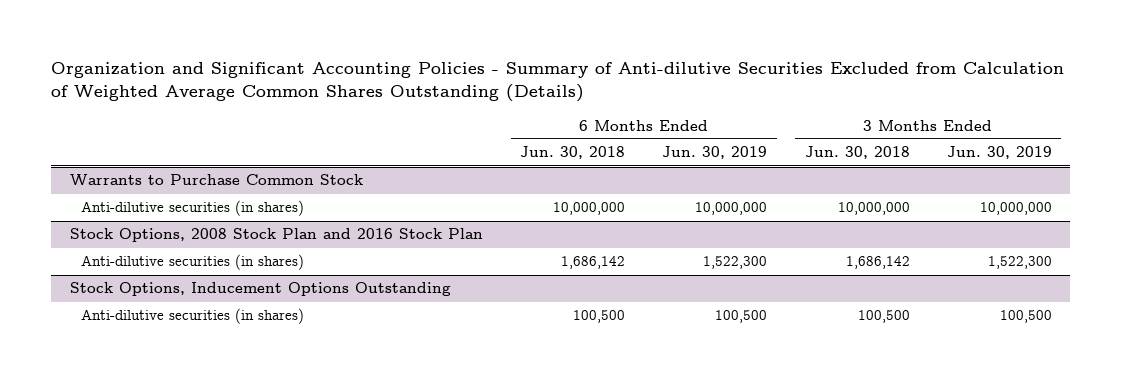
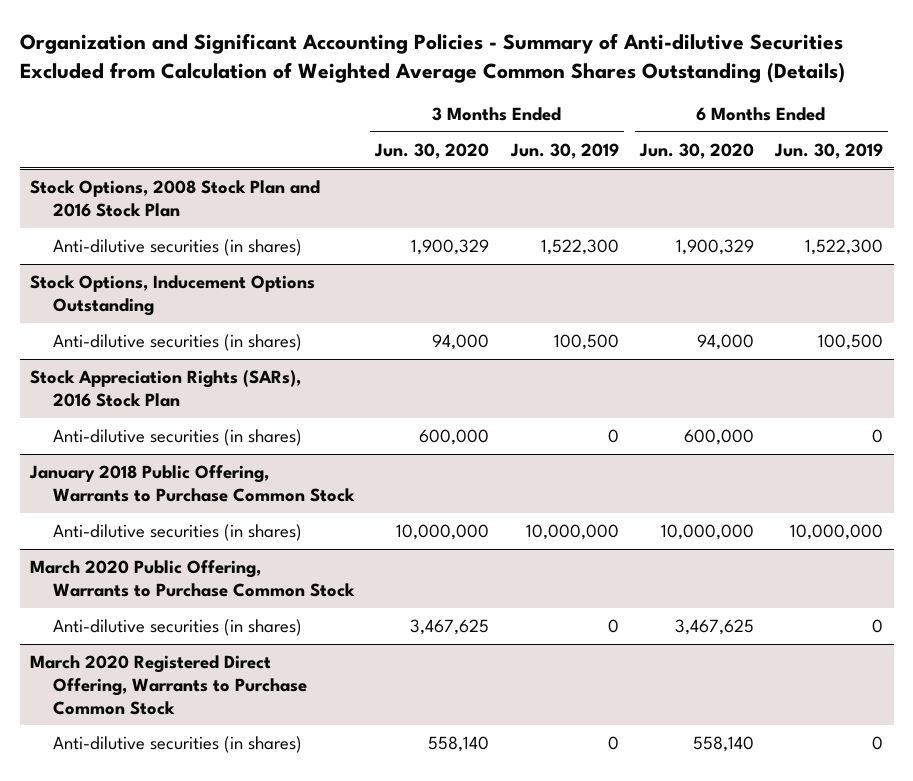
[520,146,626,160] Jun. 30, 2018 -> none
[804,146,910,160] Jun. 30, 2018 -> none
none -> [374,142,490,159] Jun. 30, 2020
none -> [638,142,754,159] Jun. 30, 2020
[69,174,363,187] Warrants to Purchase Common Stock -> none
[80,200,304,217] Anti-dilutive securities (in shares) -> none
none -> [30,370,302,407] Stock Appreciation Rights (SARs), 2016 Stock Plan
none -> [53,429,303,447] Anti-dilutive securities (in shares)
none -> [29,465,356,502] January 2018 Public Offering, Warrants to Purchase Common Stock
none -> [53,524,303,542] Anti-dilutive securities (in shares)
none -> [30,560,356,597] March 2020 Public Offering, Warrants to Purchase Common Stock
none -> [53,619,303,637] Anti-dilutive securities (in shares)
none -> [30,655,308,715] March 2020 Registered Direct Offering, Warrants to Purchase Common Stock
none -> [53,736,303,754] Anti-dilutive securities (in shares)

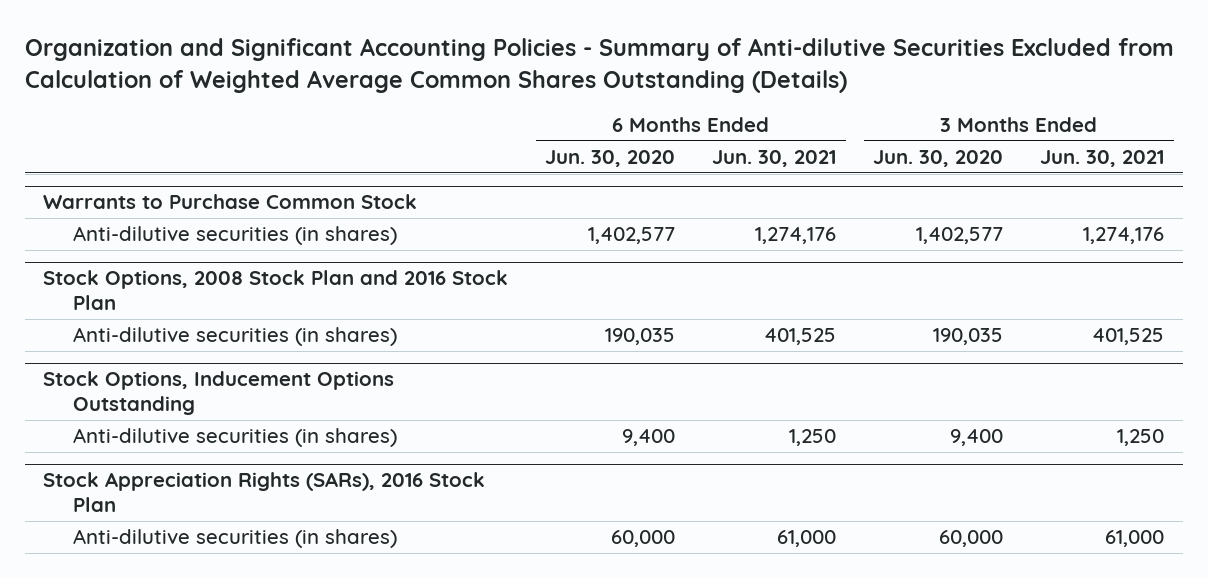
[509,142,619,159] Jun. 30, 2019 -> none
[774,142,884,159] Jun. 30, 2019 -> none
none -> [712,149,837,167] Jun. 30, 2021
none -> [1040,149,1165,167] Jun. 30, 2021
none -> [43,194,418,210] Warrants to Purchase Common Stock
none -> [72,226,397,246] Anti-dilutive securities (in shares)
[411,239,490,256] 1,900,329 -> [933,328,1004,346] 190,035
[675,239,754,256] 1,900,329 -> [605,328,676,346] 190,035
[432,334,490,351] 94,000 -> [950,429,1004,447] 9,400
[696,334,754,351] 94,000 -> [622,429,676,447] 9,400
[29,465,356,502] January 2018 Public Offering, Warrants to Purchase Common Stock -> none
[53,524,303,542] Anti-dilutive securities (in shares) -> none
[30,560,356,597] March 2020 Public Offering, Warrants to Purchase Common Stock -> none
[53,619,303,637] Anti-dilutive securities (in shares) -> none
[30,655,308,715] March 2020 Registered Direct Offering, Warrants to Purchase Common Stock -> none
[53,736,303,754] Anti-dilutive securities (in shares) -> none
[419,429,490,446] 600,000 -> [939,530,1004,548] 60,000
[683,429,754,446] 600,000 -> [611,530,676,548] 60,000

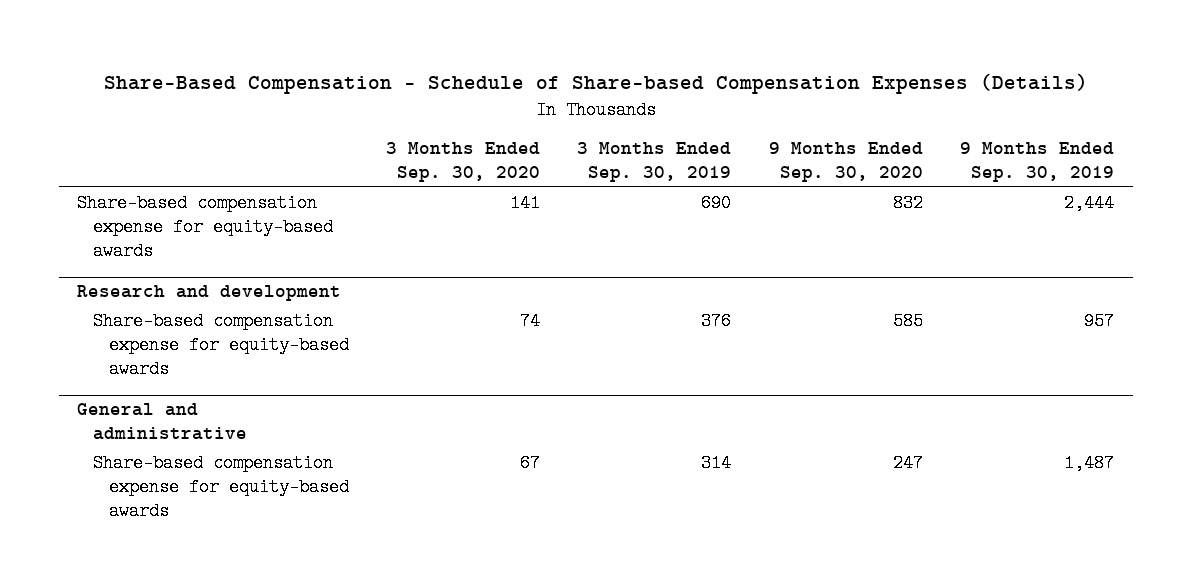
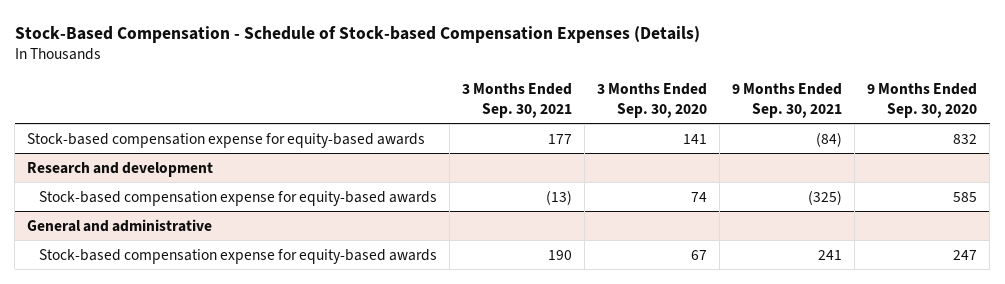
[103,72,1088,94] Share-Based Compensation - Schedule of Share-based Compensation Expenses (Details) -> [14,25,700,43] Stock-Based Compensation - Schedule of Stock-based Compensation Expenses (Details)
[577,142,732,183] 3 Months Ended Sep. 30, 2019 -> none
[960,142,1115,183] 9 Months Ended Sep. 30, 2019 -> none
none -> [461,83,572,118] 3 Months Ended Sep. 30, 2021
none -> [731,83,842,118] 9 Months Ended Sep. 30, 2021
[77,194,333,261] Share-based compensation expense for equity-based awards -> [27,132,426,148] Stock-based compensation expense for equity-based awards
[92,312,349,379] Share-based compensation expense for equity-based awards -> [38,190,437,206] Stock-based compensation expense for equity-based awards
[92,454,349,521] Share-based compensation expense for equity-based awards -> [38,248,437,264] Stock-based compensation expense for equity-based awards

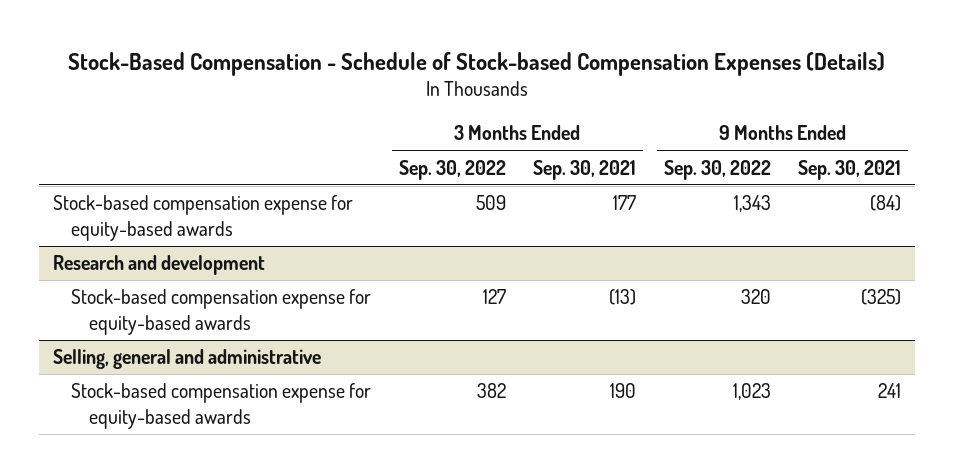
[596,83,707,118] 3 Months Ended Sep. 30, 2020 -> none
[867,83,978,118] 9 Months Ended Sep. 30, 2020 -> none
none -> [398,159,506,180] Sep. 30, 2022
none -> [663,159,771,180] Sep. 30, 2022
[27,218,213,232] General and administrative -> [53,349,322,370] Selling, general and administrative

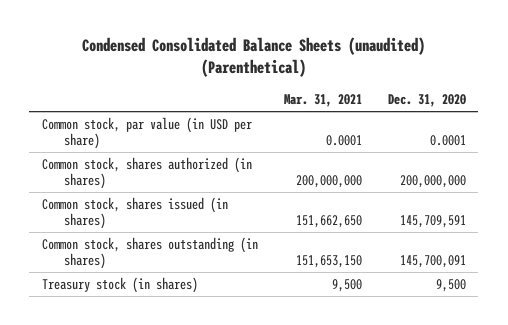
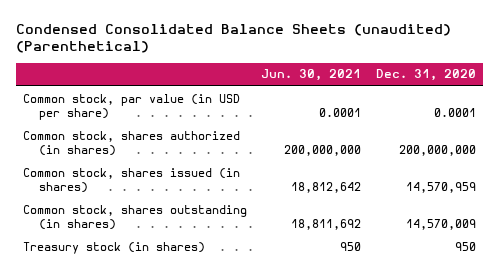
[283,94,362,108] Mar. 31, 2021 -> none
none -> [261,69,362,82] Jun. 30, 2021
[399,215,466,229] 145,709,591 -> [405,181,476,193] 14,570,959
[399,255,466,269] 145,700,091 -> [405,218,476,230] 14,570,009
[435,278,466,292] 9,500 -> [454,241,476,251] 950

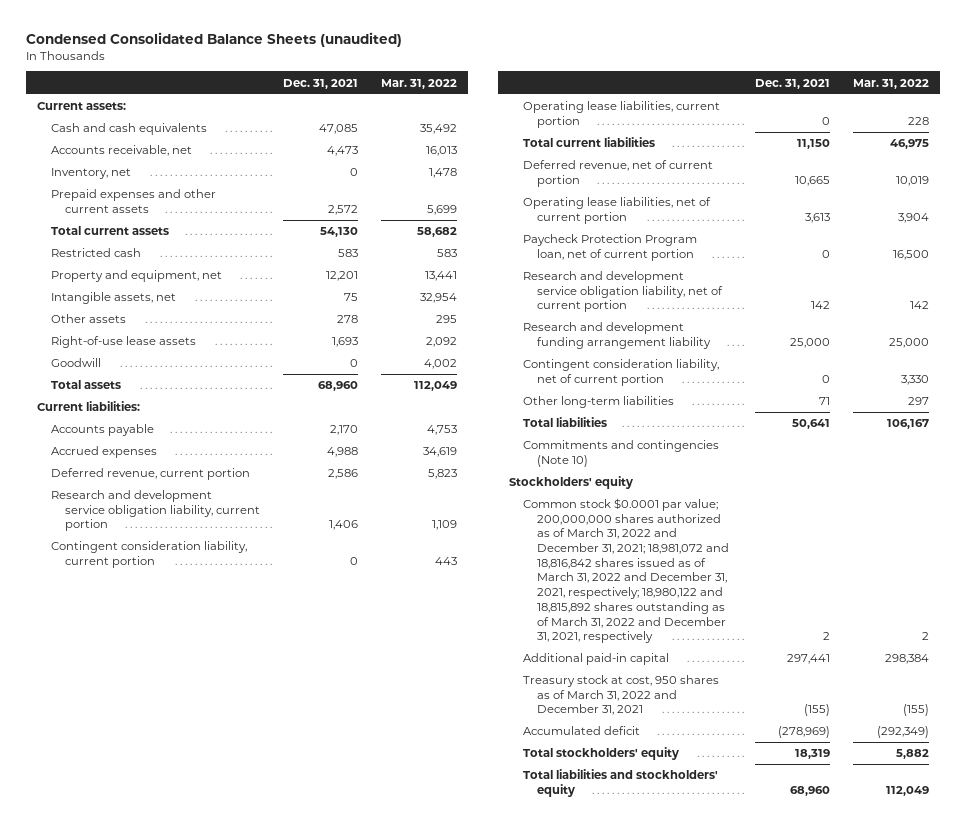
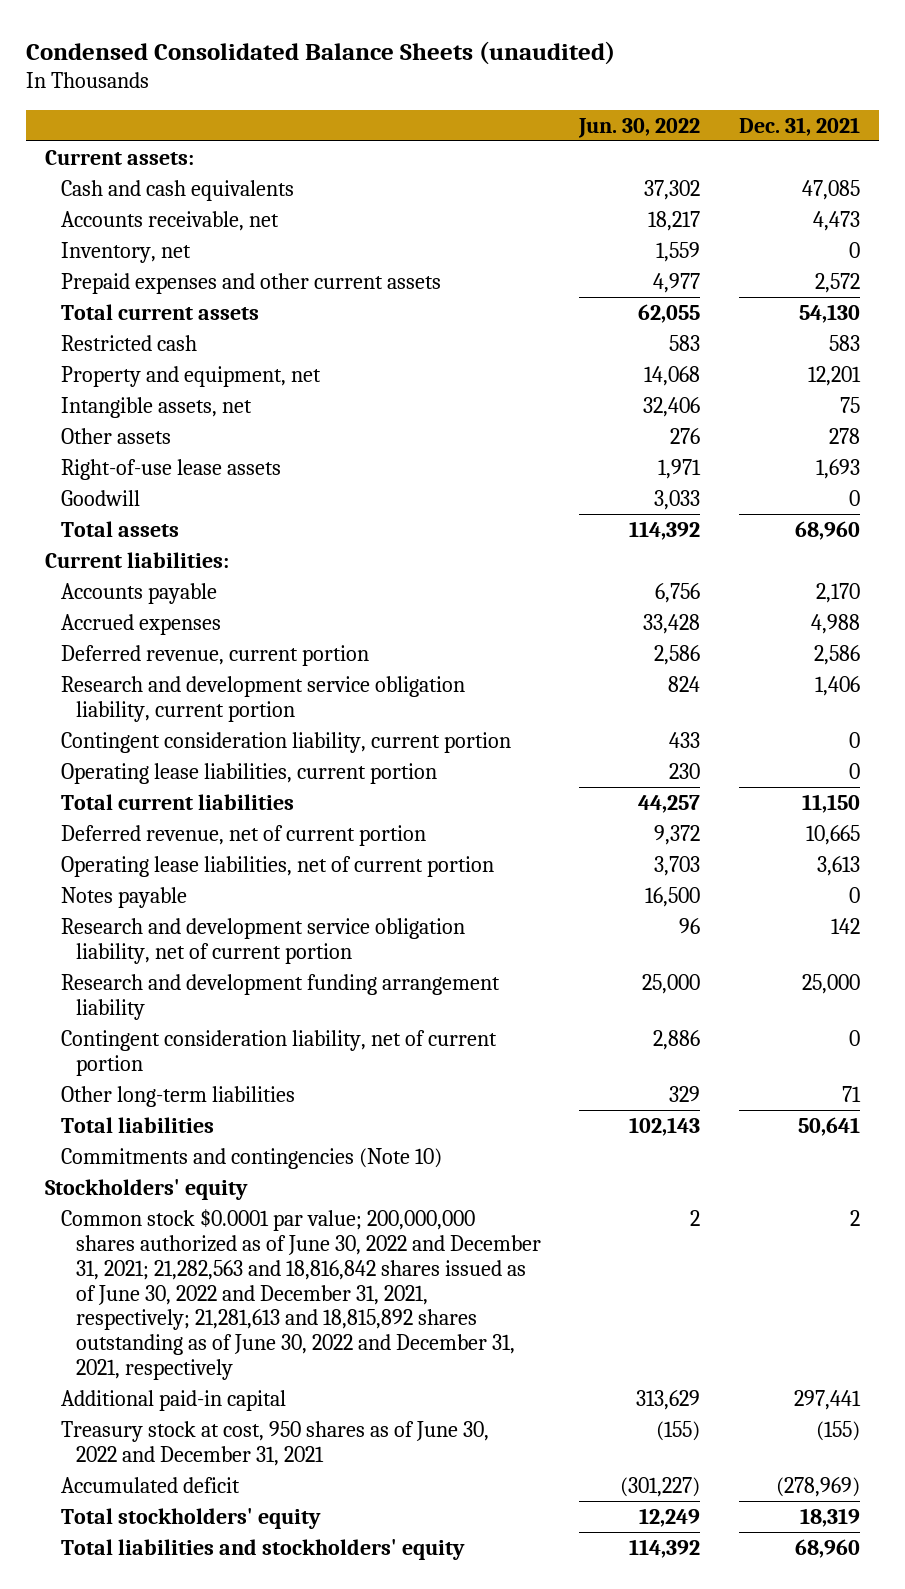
[381,78,458,89] Mar. 31, 2022 -> none
none -> [578,117,701,138] Jun. 30, 2022
[523,234,698,261] Paycheck Protection Program loan, net of current portion -> [60,886,187,908] Notes payable
[523,498,730,644] Common stock $0.0001 par value; 200,000,000 shares authorized as of March 31, 2022 and December 31, 2021; 18,981,072 and 18,816,842 shares issued as of March 31, 2022 and December 31, 2021, respectively; 18,980,122 and 18,815,892 shares outstanding as of March 31, 2022 and December 31, 2021, respectively -> [60,1208,541,1381] Common stock $0.0001 par value; 200,000,000 shares authorized as of June 30, 2022 and December 31, 2021; 21,282,563 and 18,816,842 shares issued as of June 30, 2022 and December 31, 2021, respectively; 21,281,613 and 18,815,892 shares outstanding as of June 30, 2022 and December 31, 2021, respectively
[523,675,720,716] Treasury stock at cost, 950 shares as of March 31, 2022 and December 31, 2021 -> [60,1420,489,1466] Treasury stock at cost, 950 shares as of June 30, 2022 and December 31, 2021

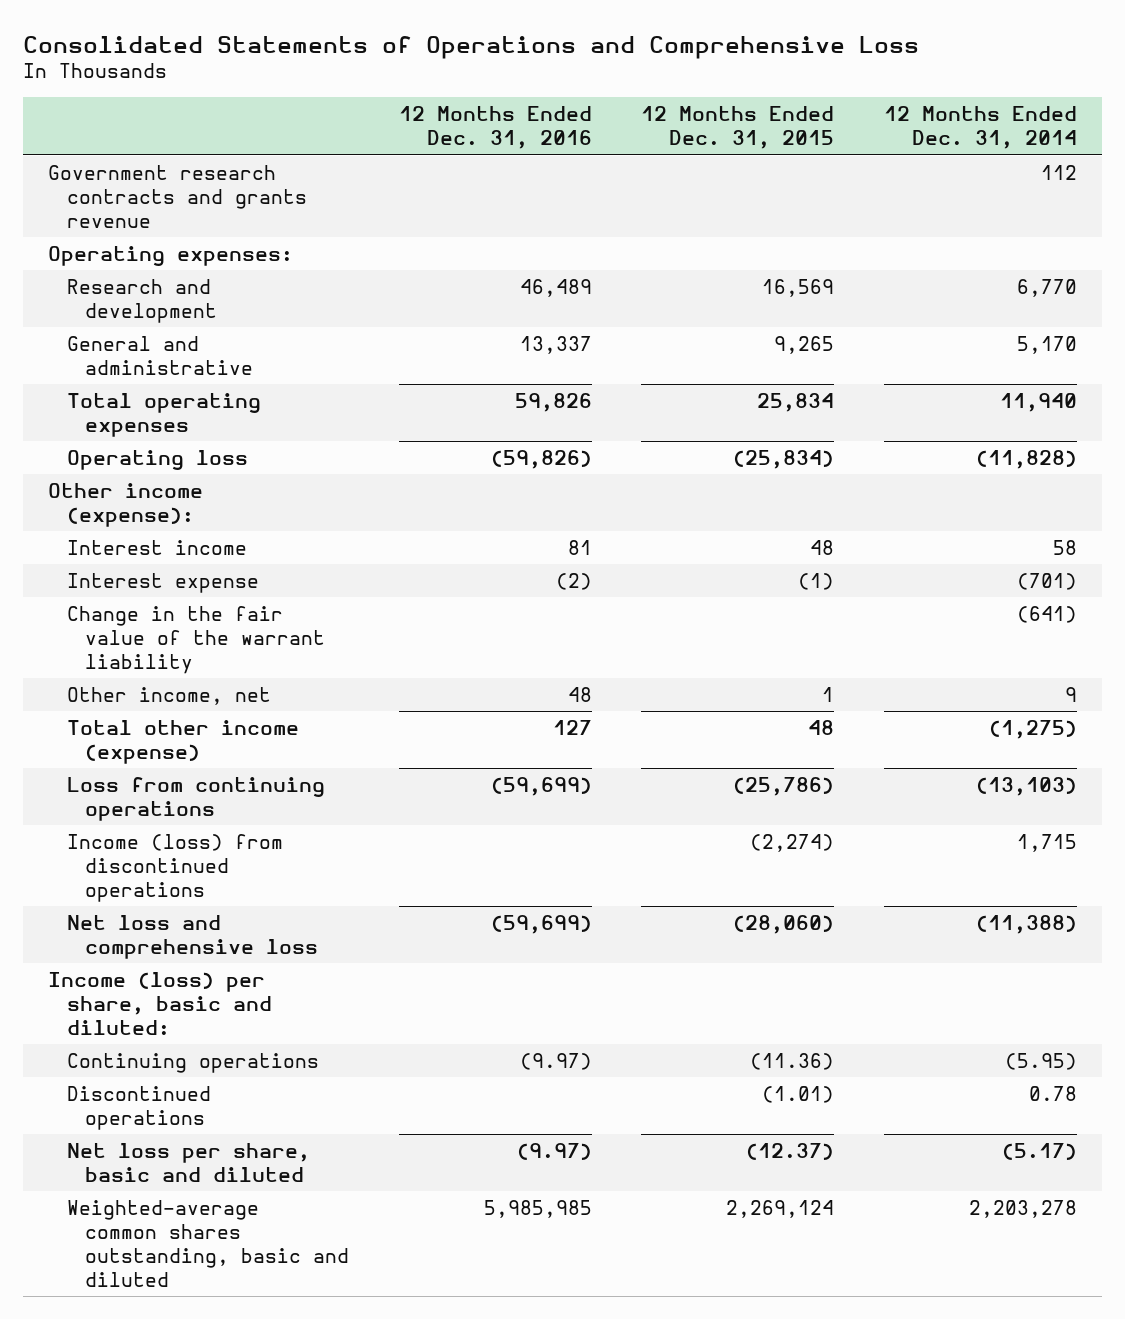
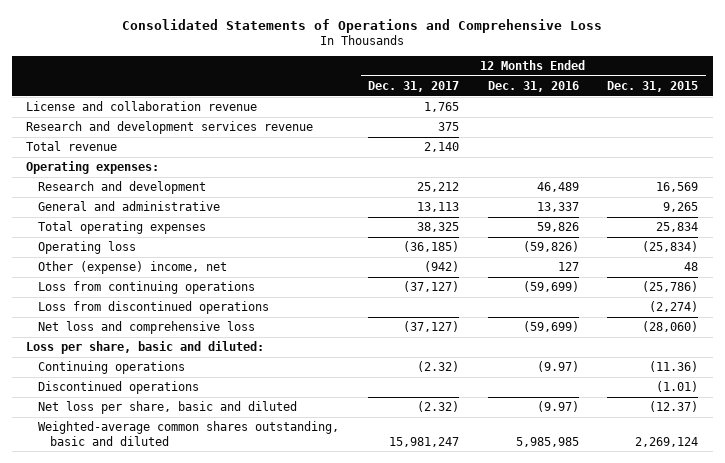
[883,106,1077,150] 12 Months Ended Dec. 31, 2014 -> none
none -> [368,80,460,92] Dec. 31, 2017
none -> [26,100,258,111] License and collaboration revenue
none -> [26,120,314,134] Research and development services revenue
[47,164,307,228] Government research contracts and grants revenue -> [26,140,118,151] Total revenue
[47,482,203,527] Other income (expense): -> none
[66,539,247,555] Interest income -> none
[66,572,259,593] Interest expense -> none
[66,605,326,674] Change in the fair value of the warrant liability -> none
[66,686,271,705] Other income, net -> none
[66,719,299,764] Total other income (expense) -> [38,260,228,274] Other (expense) income, net
[66,833,283,902] Income (loss) from discontinued operations -> [38,300,270,314] Loss from discontinued operations
[47,971,272,1035] Income (loss) per share, basic and diluted: -> [26,340,265,354] Loss per share, basic and diluted:

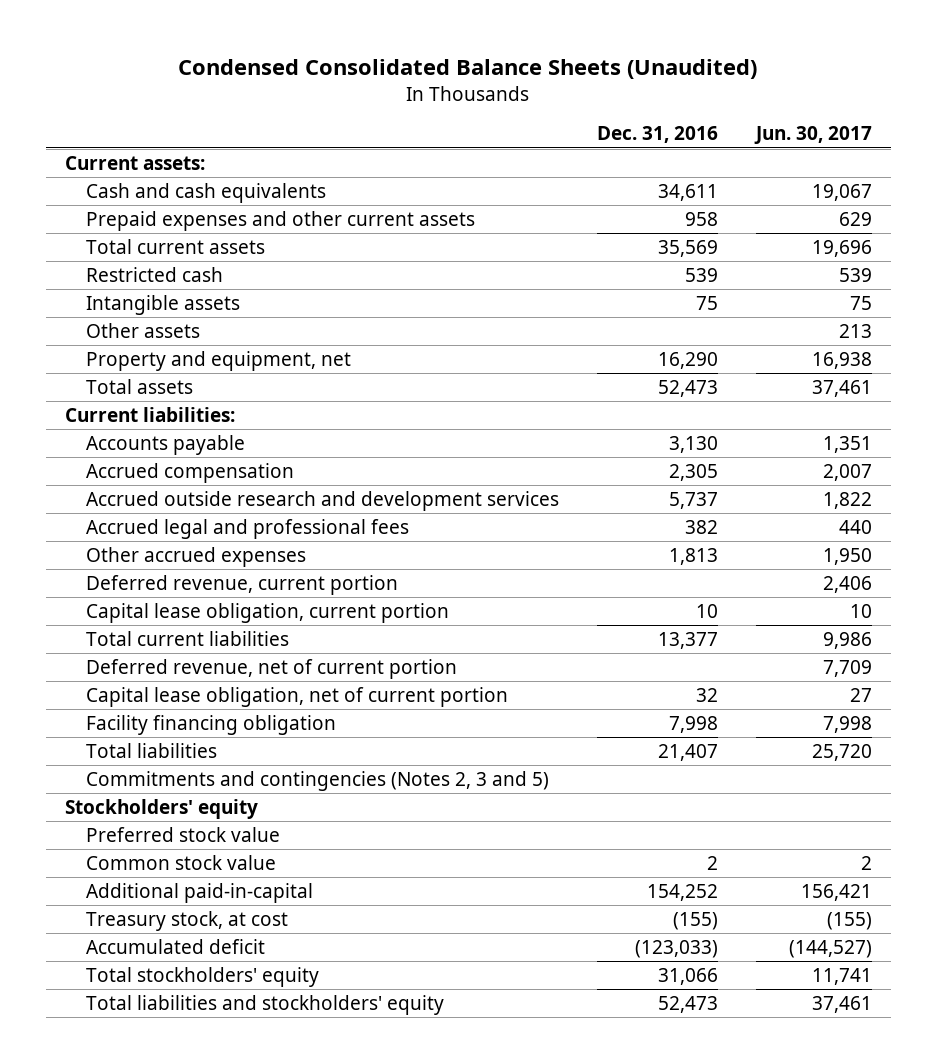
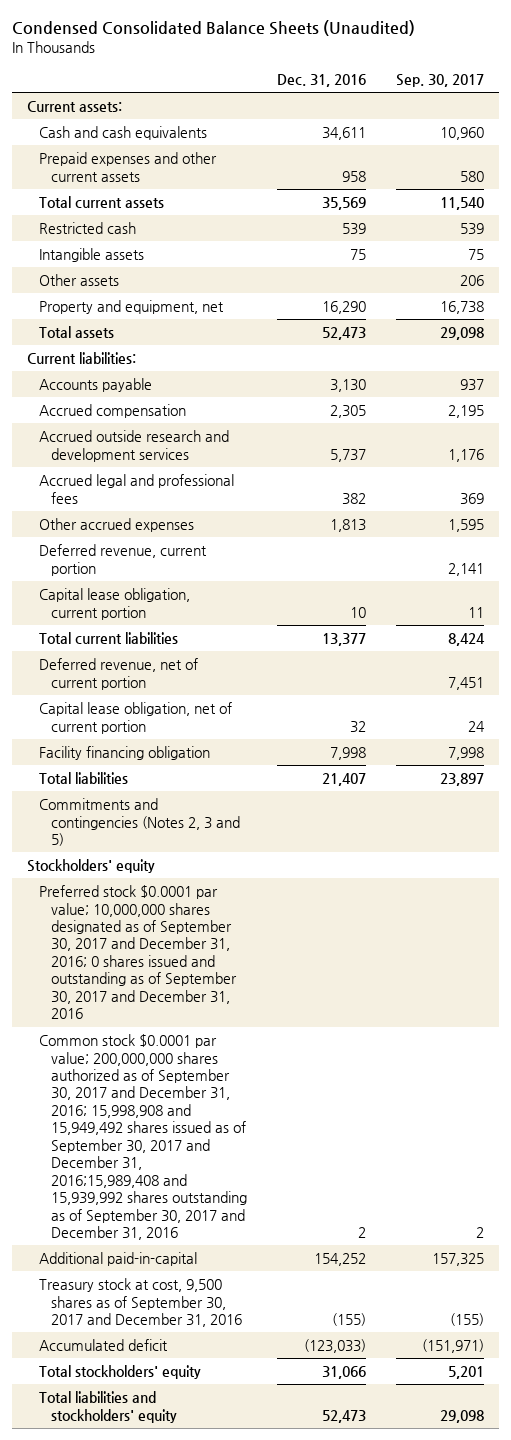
[754,126,873,145] Jun. 30, 2017 -> none
none -> [395,74,484,88] Sep. 30, 2017
[86,826,281,842] Preferred stock value -> [38,885,237,1020] Preferred stock $0.0001 par value; 10,000,000 shares designated as of September 30, 2017 and December 31, 2016; 0 shares issued and outstanding as of September 30, 2017 and December 31, 2016
[86,854,277,870] Common stock value -> [38,1034,247,1241] Common stock $0.0001 par value; 200,000,000 shares authorized as of September 30, 2017 and December 31, 2016; 15,998,908 and 15,949,492 shares issued as of September 30, 2017 and December 31, 2016;15,989,408 and 15,939,992 shares outstanding as of September 30, 2017 and December 31, 2016
[86,910,289,931] Treasury stock, at cost -> [38,1278,242,1327] Treasury stock at cost, 9,500 shares as of September 30, 2017 and December 31, 2016

